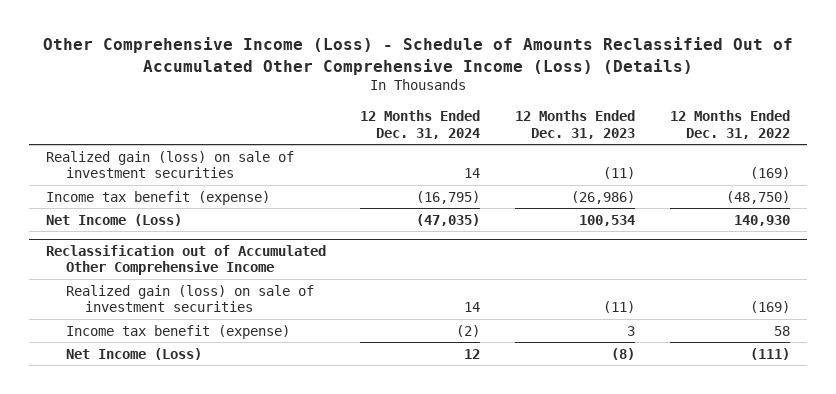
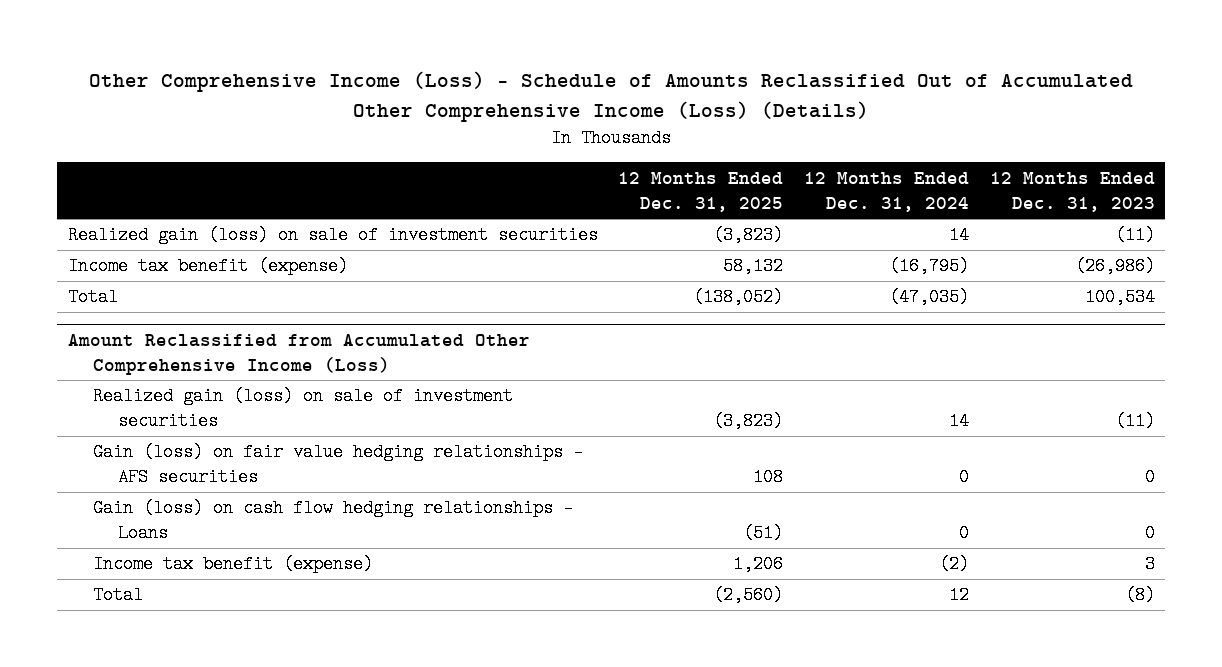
[669,110,790,139] 12 Months Ended Dec. 31, 2022 -> none
none -> [618,171,784,212] 12 Months Ended Dec. 31, 2025
[45,213,182,226] Net Income (Loss) -> [67,288,118,307] Total
[45,244,326,276] Reclassification out of Accumulated Other Comprehensive Income -> [67,333,530,375] Amount Reclassified from Accumulated Other Comprehensive Income (Loss)
none -> [92,443,583,487] Gain (loss) on fair value hedging relationships - AFS securities
none -> [92,499,573,543] Gain (loss) on cash flow hedging relationships - Loans
[65,347,202,360] Net Income (Loss) -> [92,586,143,605] Total

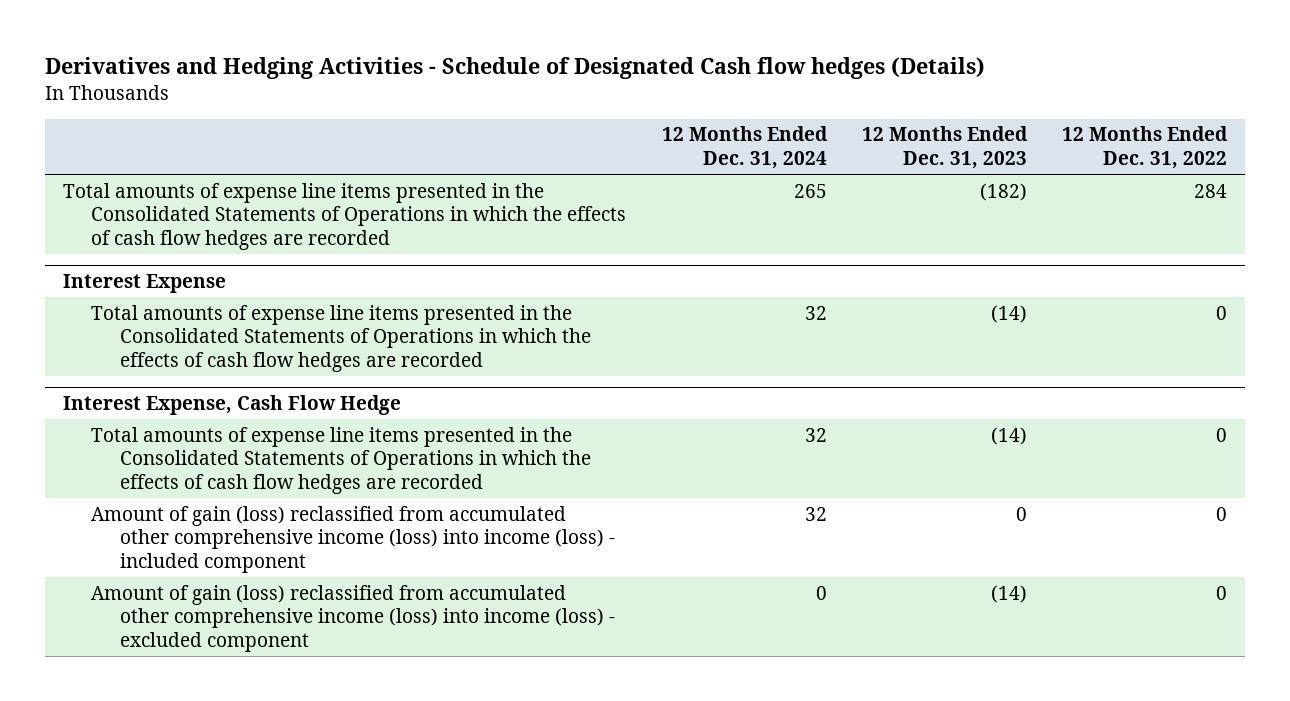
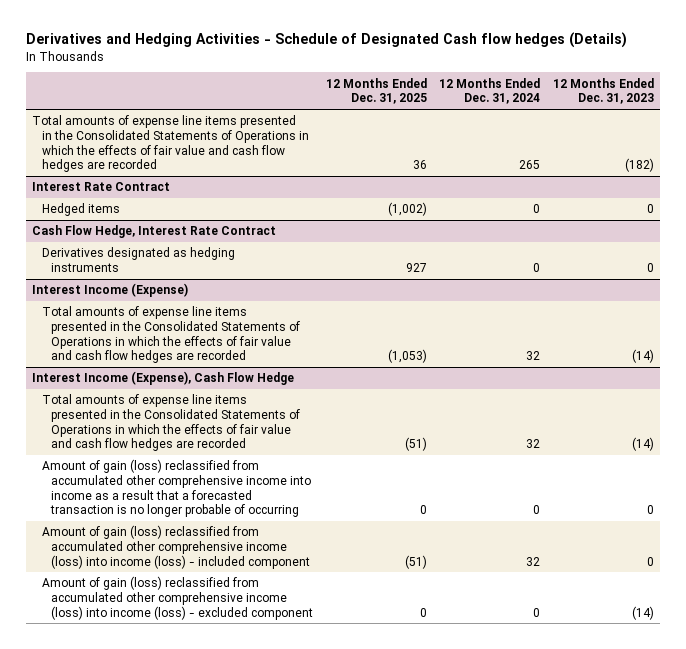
[1062,126,1229,170] 12 Months Ended Dec. 31, 2022 -> none
none -> [325,77,427,105] 12 Months Ended Dec. 31, 2025
[62,182,627,251] Total amounts of expense line items presented in the Consolidated Statements of Operations in which the effects of cash flow hedges are recorded -> [32,115,309,173] Total amounts of expense line items presented in the Consolidated Statements of Operations in which the effects of fair value and cash flow hedges are recorded
none -> [32,182,171,192] Interest Rate Contract
none -> [41,203,120,217] Hedged items
none -> [32,225,277,239] Cash Flow Hedge, Interest Rate Contract
none -> [41,247,235,272] Derivatives designated as hedging instruments
[62,274,226,294] Interest Expense -> [32,283,189,298] Interest Income (Expense)
[91,304,592,373] Total amounts of expense line items presented in the Consolidated Statements of Operations in which the effects of cash flow hedges are recorded -> [41,306,301,364] Total amounts of expense line items presented in the Consolidated Statements of Operations in which the effects of fair value and cash flow hedges are recorded
[62,395,401,416] Interest Expense, Cash Flow Hedge -> [32,371,295,386] Interest Income (Expense), Cash Flow Hedge
[91,426,592,495] Total amounts of expense line items presented in the Consolidated Statements of Operations in which the effects of cash flow hedges are recorded -> [41,394,301,452] Total amounts of expense line items presented in the Consolidated Statements of Operations in which the effects of fair value and cash flow hedges are recorded
none -> [41,459,312,518] Amount of gain (loss) reclassified from accumulated other comprehensive income into income as a result that a forecasted transaction is no longer probable of occurring

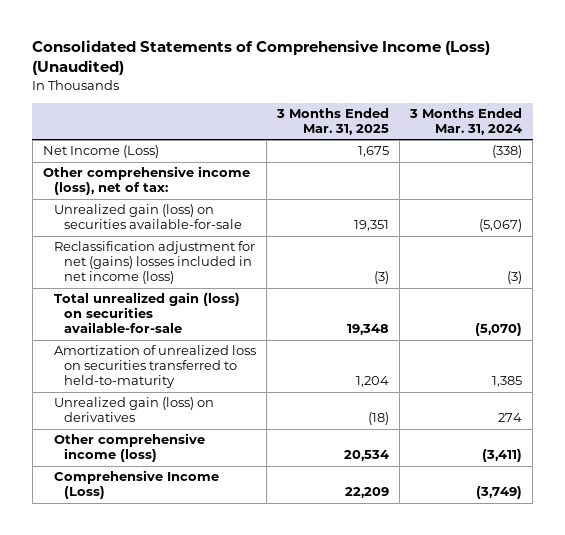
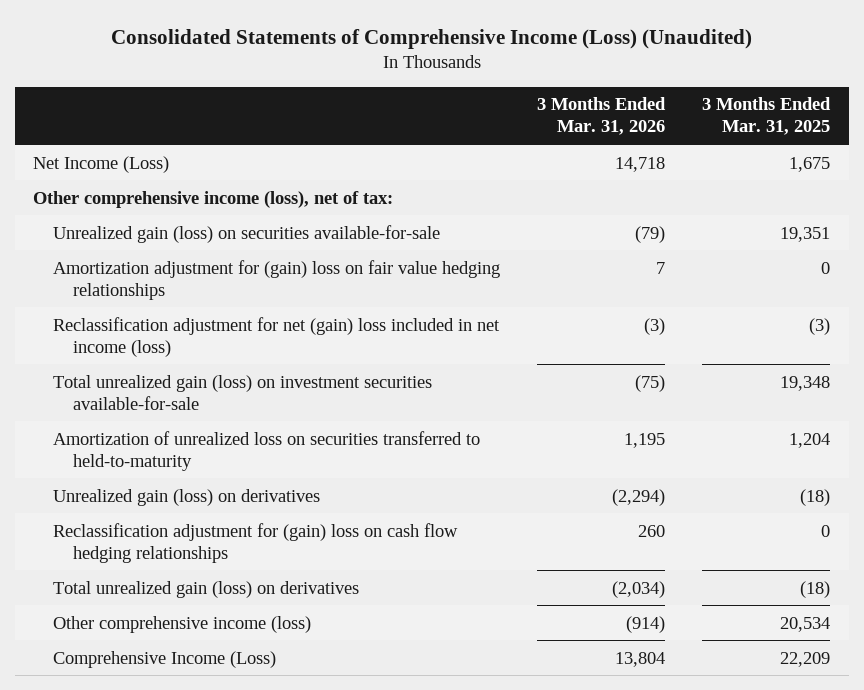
[409,108,523,136] 3 Months Ended Mar. 31, 2024 -> none
none -> [537,97,667,136] 3 Months Ended Mar. 31, 2026
none -> [53,259,501,300] Amortization adjustment for (gain) loss on fair value hedging relationships
[53,241,255,285] Reclassification adjustment for net (gains) losses included in net income (loss) -> [53,316,501,357] Reclassification adjustment for net (gain) loss included in net income (loss)
[53,292,240,334] Total unrealized gain (loss) on securities available-for-sale -> [53,374,433,410] Total unrealized gain (loss) on investment securities available-for-sale
none -> [53,522,459,563] Reclassification adjustment for (gain) loss on cash flow hedging relationships
none -> [53,580,360,598] Total unrealized gain (loss) on derivatives

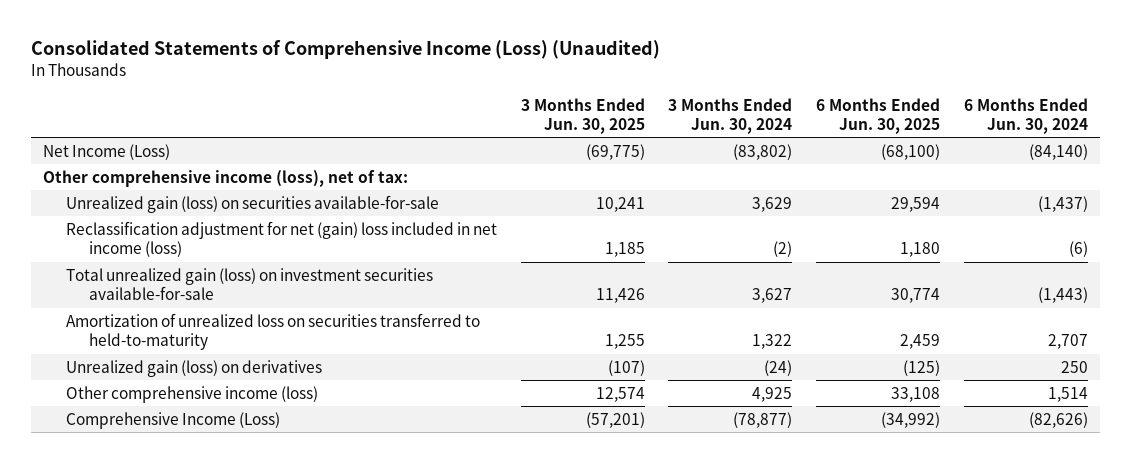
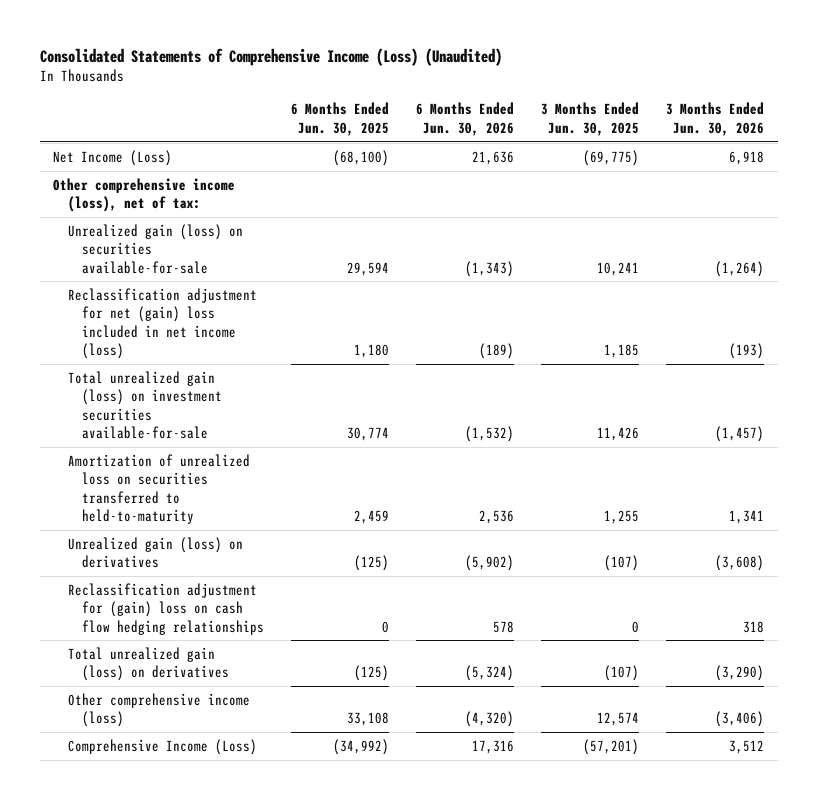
[668,97,793,134] 3 Months Ended Jun. 30, 2024 -> none
[963,97,1088,134] 6 Months Ended Jun. 30, 2024 -> none
none -> [416,102,515,136] 6 Months Ended Jun. 30, 2026
none -> [666,102,765,136] 3 Months Ended Jun. 30, 2026
none -> [67,582,265,635] Reclassification adjustment for (gain) loss on cash flow hedging relationships
none -> [67,646,230,682] Total unrealized gain (loss) on derivatives

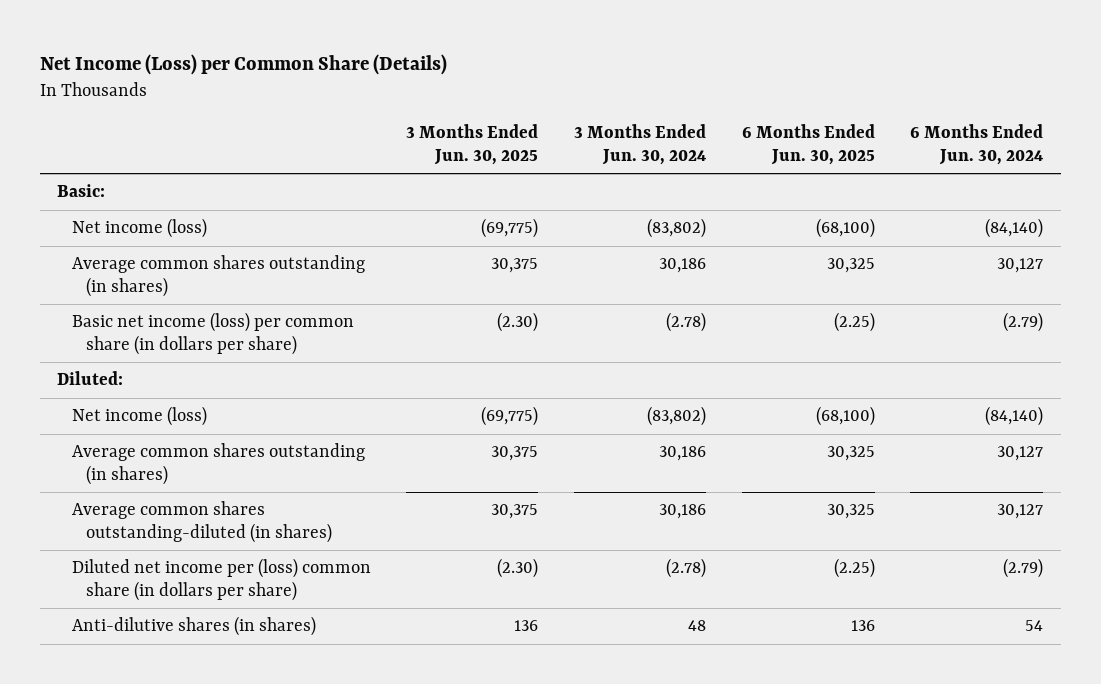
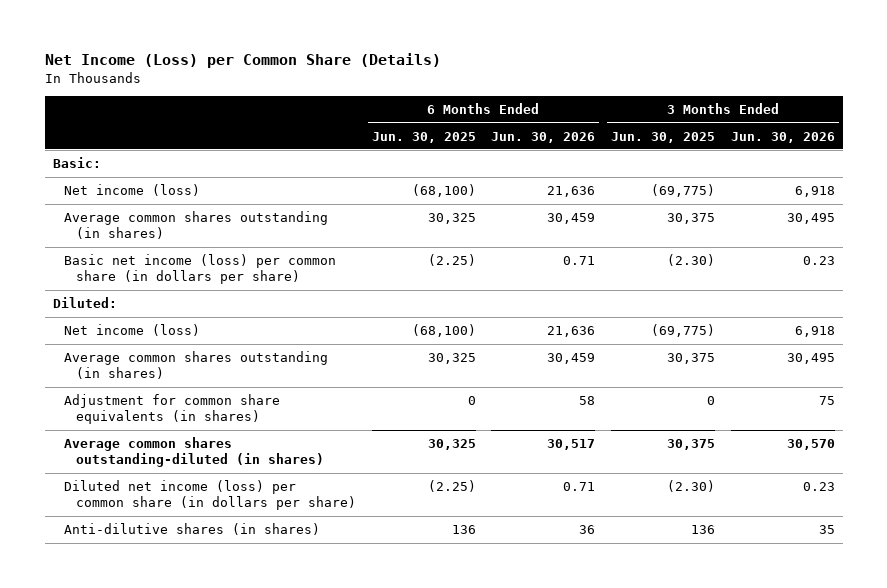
[574,124,707,166] 3 Months Ended Jun. 30, 2024 -> none
[910,124,1044,166] 6 Months Ended Jun. 30, 2024 -> none
none -> [491,131,596,143] Jun. 30, 2026
none -> [730,131,835,143] Jun. 30, 2026
none -> [64,394,281,425] Adjustment for common share equivalents (in shares)
[71,558,371,602] Diluted net income per (loss) common share (in dollars per share) -> [64,480,356,511] Diluted net income (loss) per common share (in dollars per share)

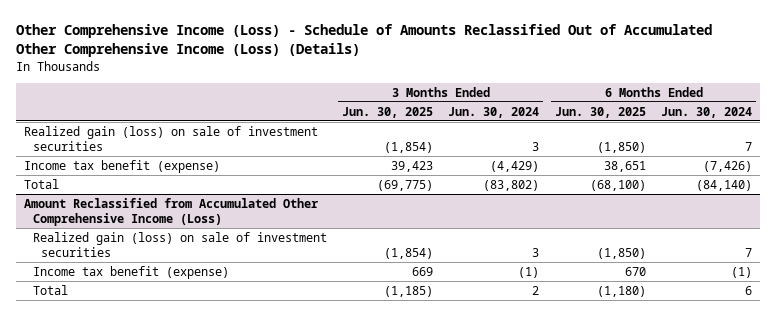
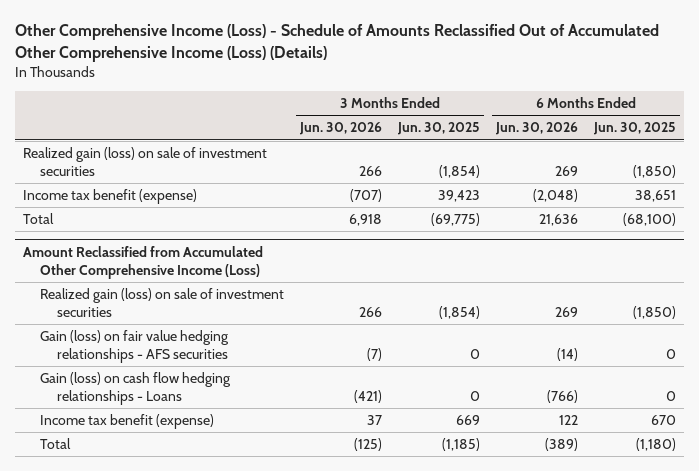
[448,106,540,118] Jun. 30, 2024 -> none
[661,106,753,118] Jun. 30, 2024 -> none
none -> [298,122,382,136] Jun. 30, 2026
none -> [495,122,579,136] Jun. 30, 2026
none -> [39,330,229,363] Gain (loss) on fair value hedging relationships - AFS securities
none -> [39,372,231,405] Gain (loss) on cash flow hedging relationships - Loans

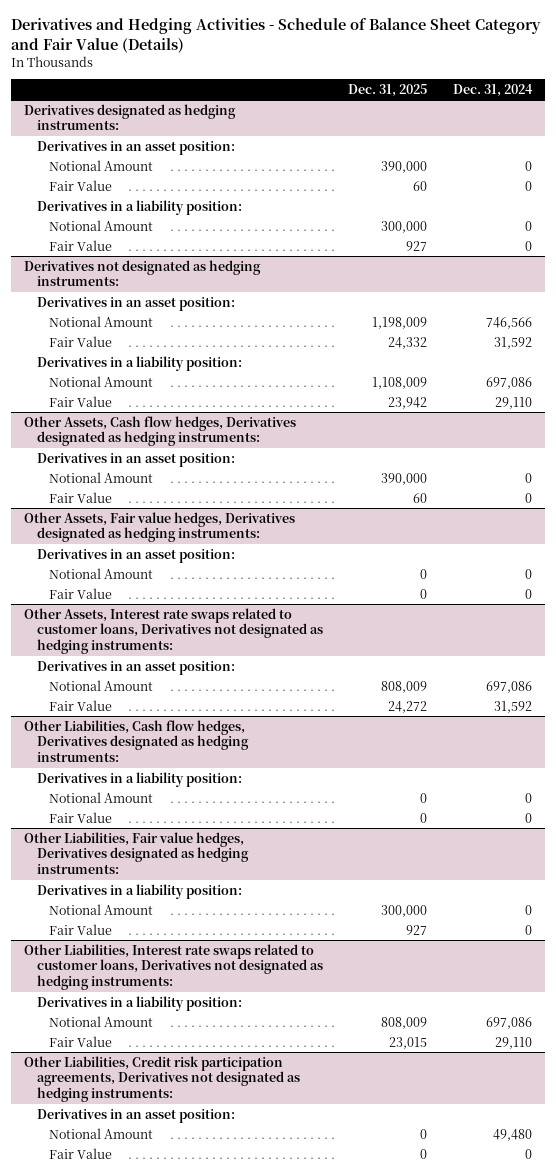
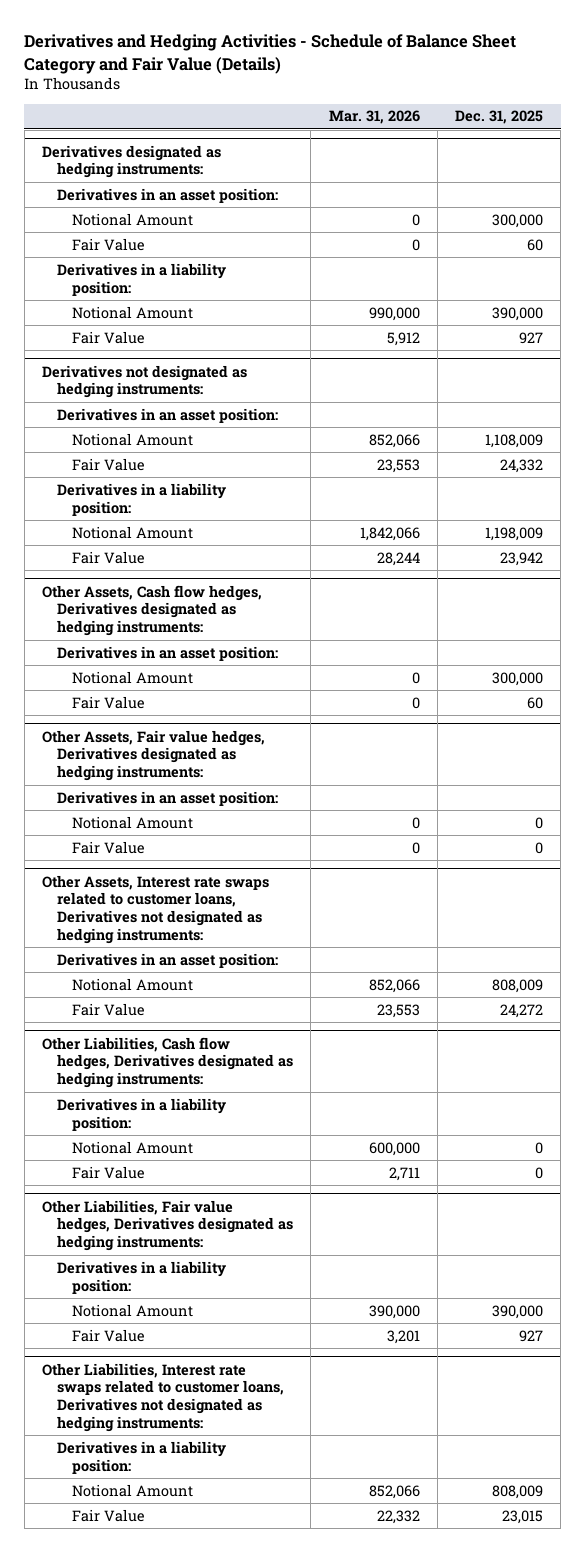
[453,83,534,97] Dec. 31, 2024 -> none
none -> [328,110,420,125] Mar. 31, 2026
[49,219,154,231] Notional Amount -> [71,212,193,226] Notional Amount
[49,159,154,171] Notional Amount -> [71,305,193,319] Notional Amount
[49,375,154,387] Notional Amount -> [71,432,193,446] Notional Amount
[49,315,154,327] Notional Amount -> [71,525,193,539] Notional Amount
[381,472,428,485] 390,000 -> [491,671,543,686] 300,000
[381,904,428,917] 300,000 -> [491,1304,543,1319] 390,000
[23,1055,300,1103] Other Liabilities, Credit risk participation agreements, Derivatives not designated as hedging instruments: -> none
[36,1108,235,1123] Derivatives in an asset position: -> none
[49,1127,154,1139] Notional Amount -> none
[49,1147,113,1159] Fair Value -> none

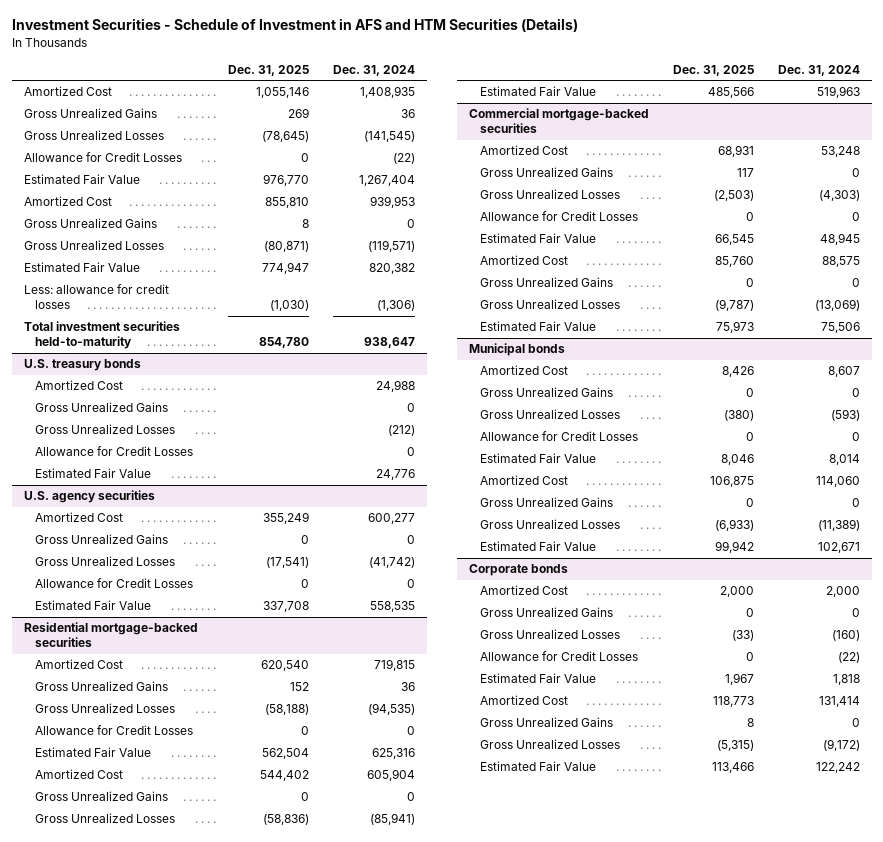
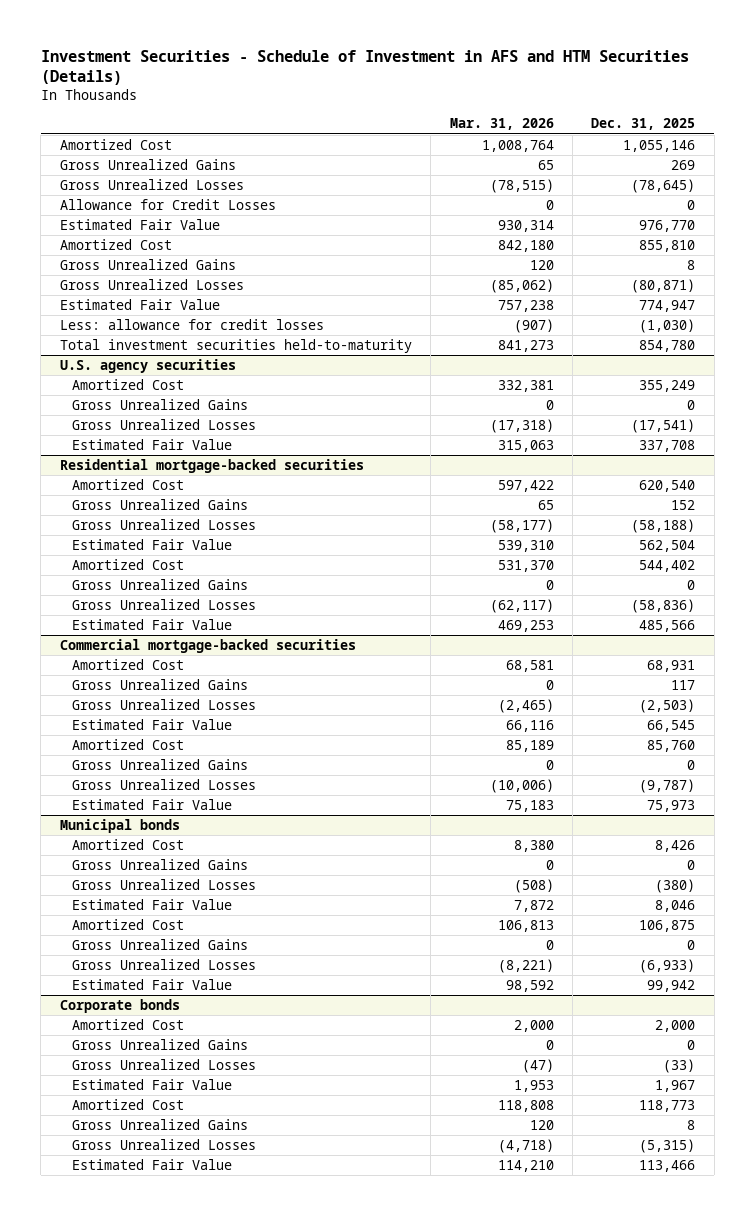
[332,64,415,76] Dec. 31, 2024 -> none
none -> [449,118,554,131] Mar. 31, 2026
[23,359,141,372] U.S. treasury bonds -> none
[34,380,123,391] Amortized Cost -> none
[34,402,168,413] Gross Unrealized Gains -> none
[34,424,175,435] Gross Unrealized Losses -> none
[34,446,193,457] Allowance for Credit Losses -> none
[34,468,151,479] Estimated Fair Value -> none
[34,578,193,589] Allowance for Credit Losses -> none
[34,725,193,736] Allowance for Credit Losses -> none
[479,211,638,222] Allowance for Credit Losses -> none
[479,431,638,442] Allowance for Credit Losses -> none
[479,651,638,662] Allowance for Credit Losses -> none

